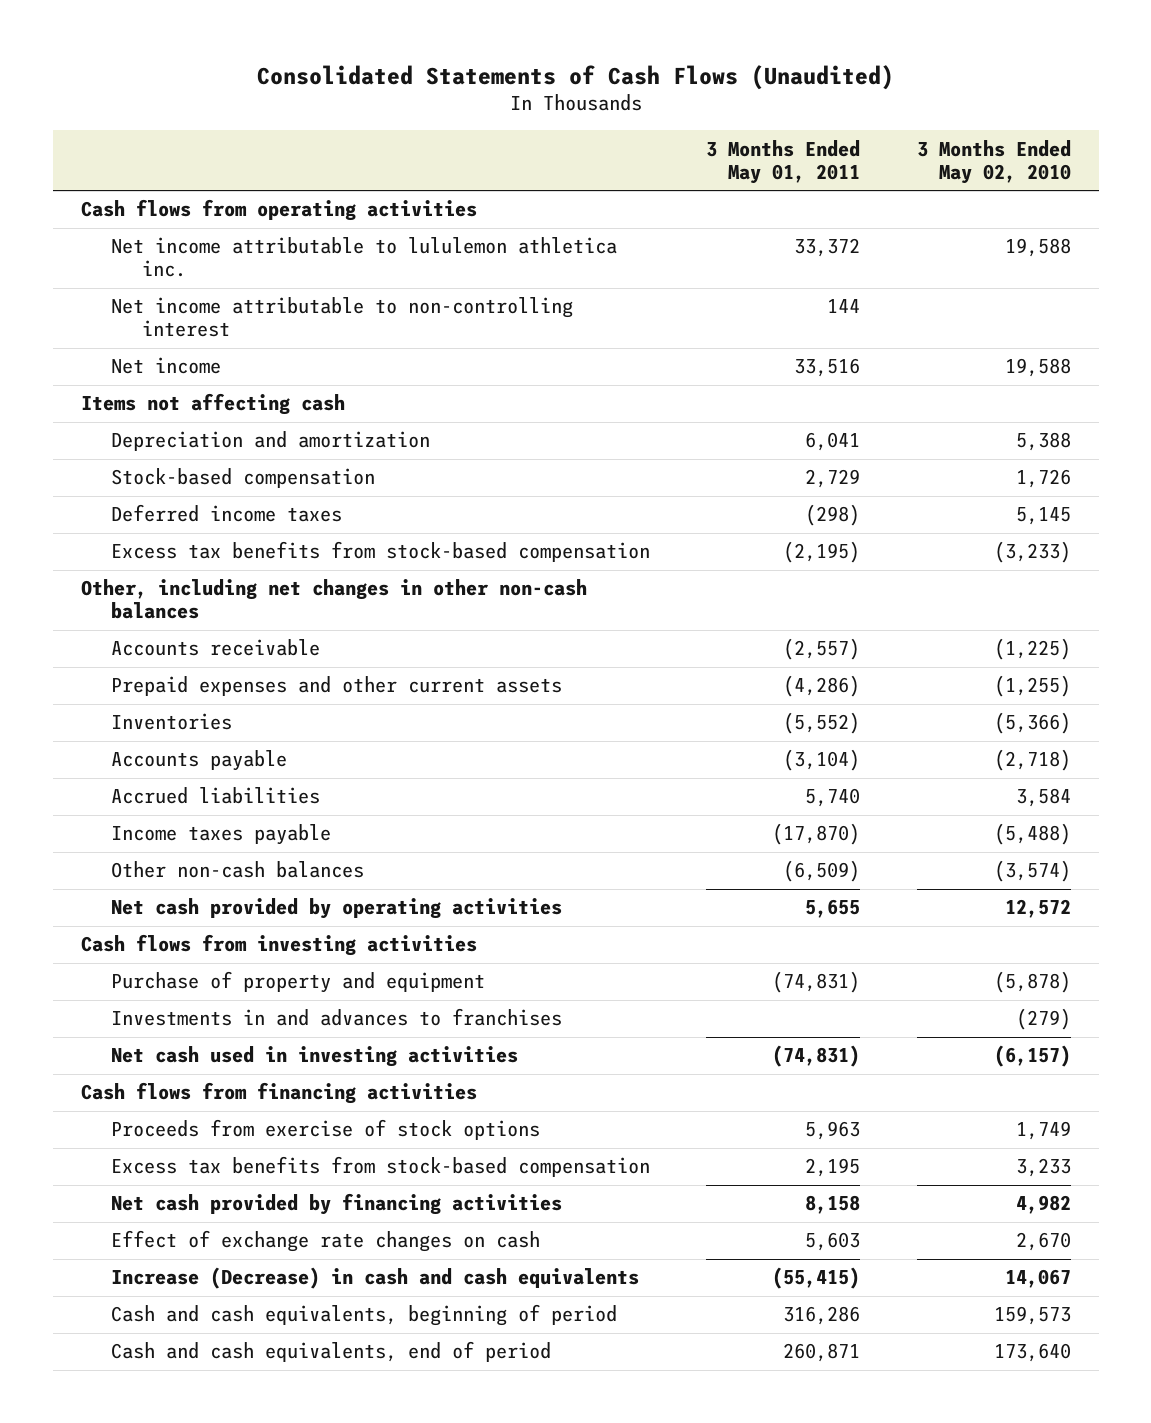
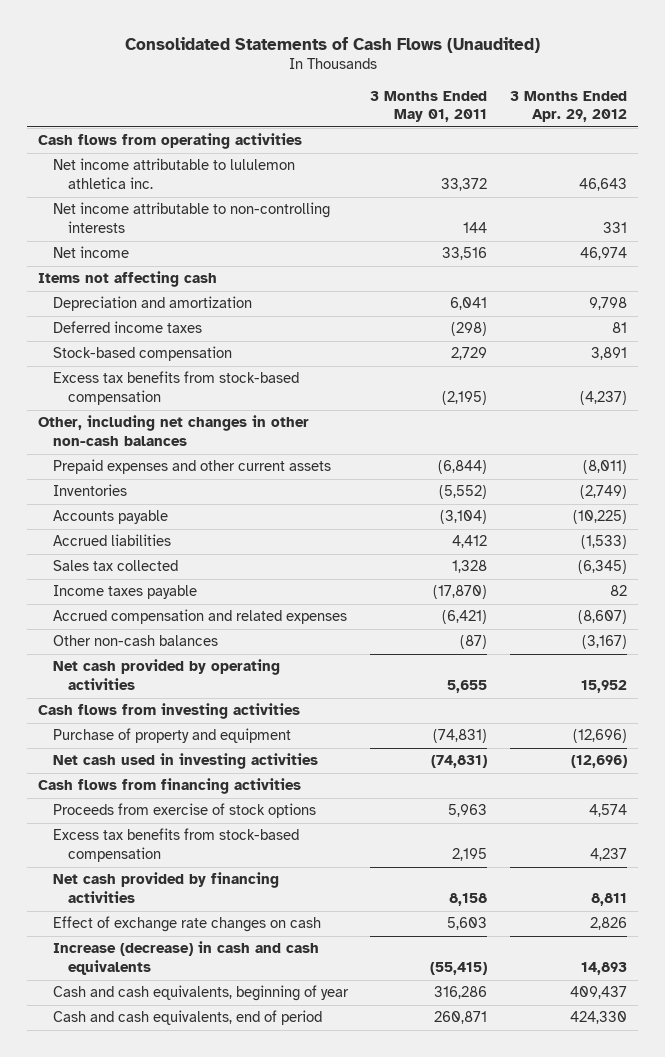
[916,139,1071,184] 3 Months Ended May 02, 2010 -> none
none -> [509,90,627,123] 3 Months Ended Apr. 29, 2012
[111,297,574,338] Net income attributable to non-controlling interest -> [53,202,331,233] Net income attributable to non-controlling interests
[111,468,376,489] Stock-based compensation -> [53,346,233,362] Stock-based compensation
[111,639,321,657] Accounts receivable -> none
[783,675,861,698] (4,286) -> [438,460,488,475] (6,844)
[805,788,861,808] 5,740 -> [452,535,488,549] 4,412
none -> [53,560,179,572] Sales tax collected
none -> [53,609,348,625] Accrued compensation and related expenses
[783,860,861,883] (6,509) -> [460,635,488,650] (87)
[111,1008,563,1027] Investments in and advances to franchises -> none
[111,1267,640,1290] Increase (Decrease) in cash and cash equivalents -> [53,941,320,975] Increase (decrease) in cash and cash equivalents
[111,1304,618,1327] Cash and cash equivalents, beginning of period -> [53,985,350,1002] Cash and cash equivalents, beginning of year

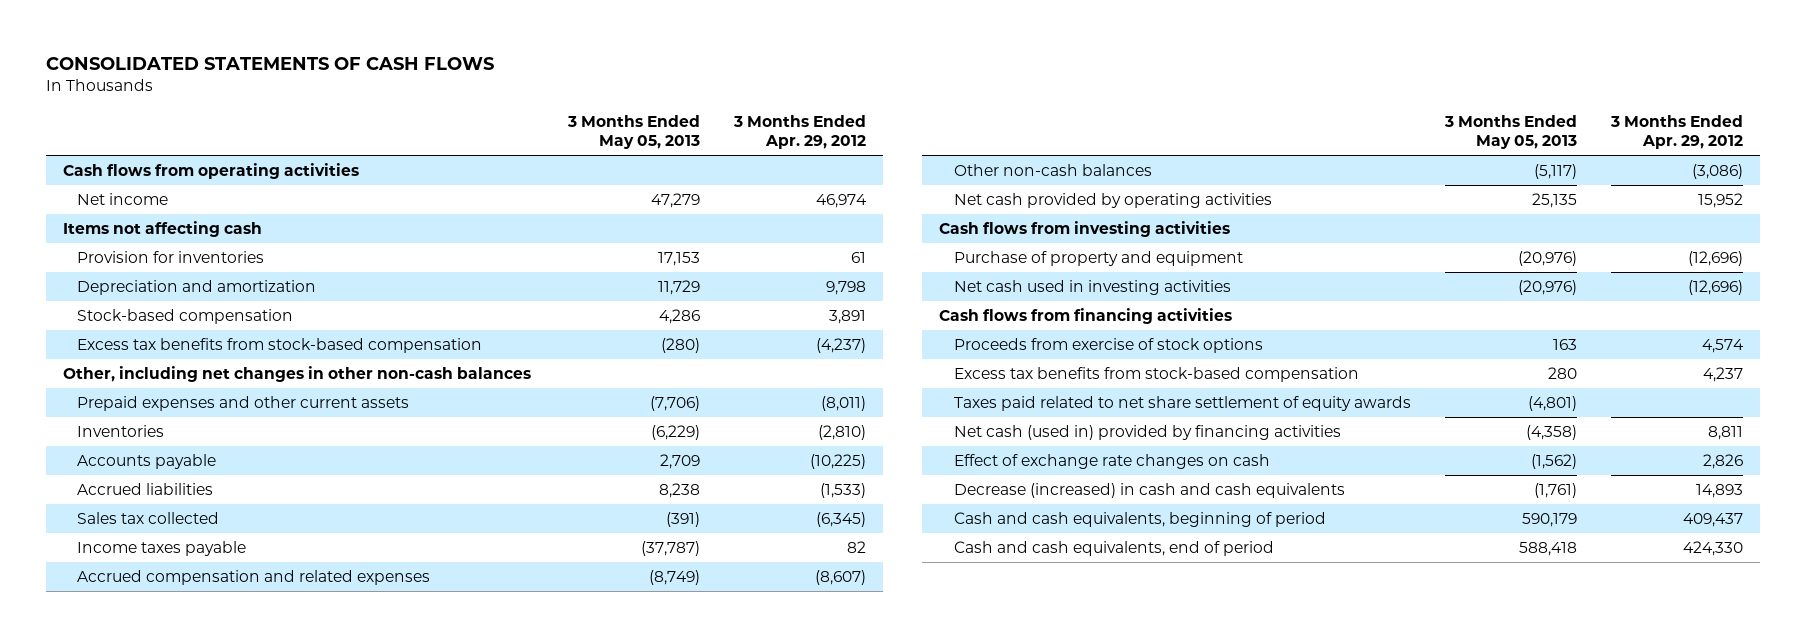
[124,36,540,53] Consolidated Statements of Cash Flows (Unaudited) -> [45,57,494,71] CONSOLIDATED STATEMENTS OF CASH FLOWS
[370,90,488,123] 3 Months Ended May 01, 2011 -> none
none -> [567,114,701,149] 3 Months Ended May 05, 2013
[53,158,296,189] Net income attributable to lululemon athletica inc. -> none
[53,202,331,233] Net income attributable to non-controlling interests -> none
none -> [77,251,265,264] Provision for inventories
[53,321,203,334] Deferred income taxes -> none
[579,485,627,500] (2,749) -> [818,425,867,441] (2,810)
[581,635,627,650] (3,167) -> [1691,164,1743,180] (3,086)
none -> [953,396,1411,412] Taxes paid related to net share settlement of equity awards
[53,872,280,903] Net cash provided by financing activities -> [953,425,1341,441] Net cash (used in) provided by financing activities
[53,941,320,975] Increase (decrease) in cash and cash equivalents -> [953,483,1345,499] Decrease (increased) in cash and cash equivalents
[53,985,350,1002] Cash and cash equivalents, beginning of year -> [953,512,1326,528] Cash and cash equivalents, beginning of period

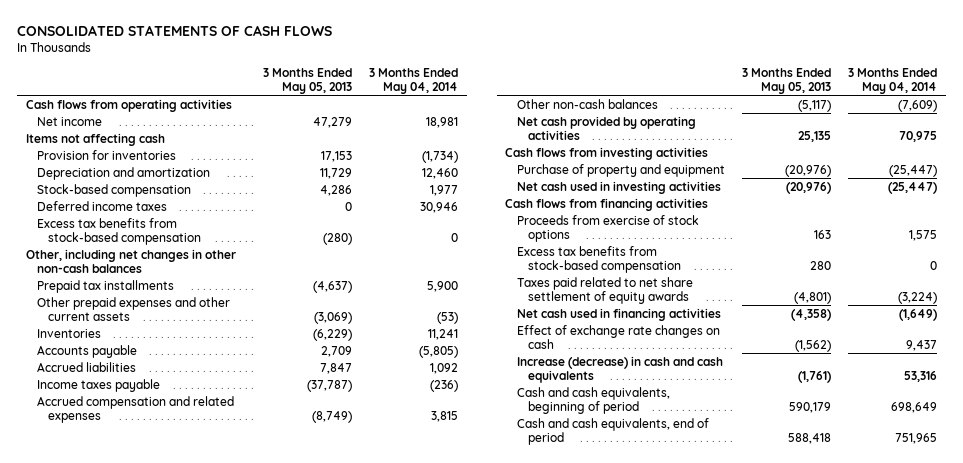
[733,114,867,149] 3 Months Ended Apr. 29, 2012 -> none
none -> [368,67,458,94] 3 Months Ended May 04, 2014
none -> [37,200,168,211] Deferred income taxes
none -> [37,279,175,293] Prepaid tax installments
[77,396,410,412] Prepaid expenses and other current assets -> [37,296,231,321] Other prepaid expenses and other current assets
[650,396,701,412] (7,706) -> [313,311,352,324] (3,069)
[77,512,220,525] Sales tax collected -> none
[659,483,701,499] 8,238 -> [319,362,352,374] 7,847
[953,425,1341,441] Net cash (used in) provided by financing activities -> [516,307,721,321] Net cash used in financing activities
[953,483,1345,499] Decrease (increased) in cash and cash equivalents -> [516,355,723,383] Increase (decrease) in cash and cash equivalents

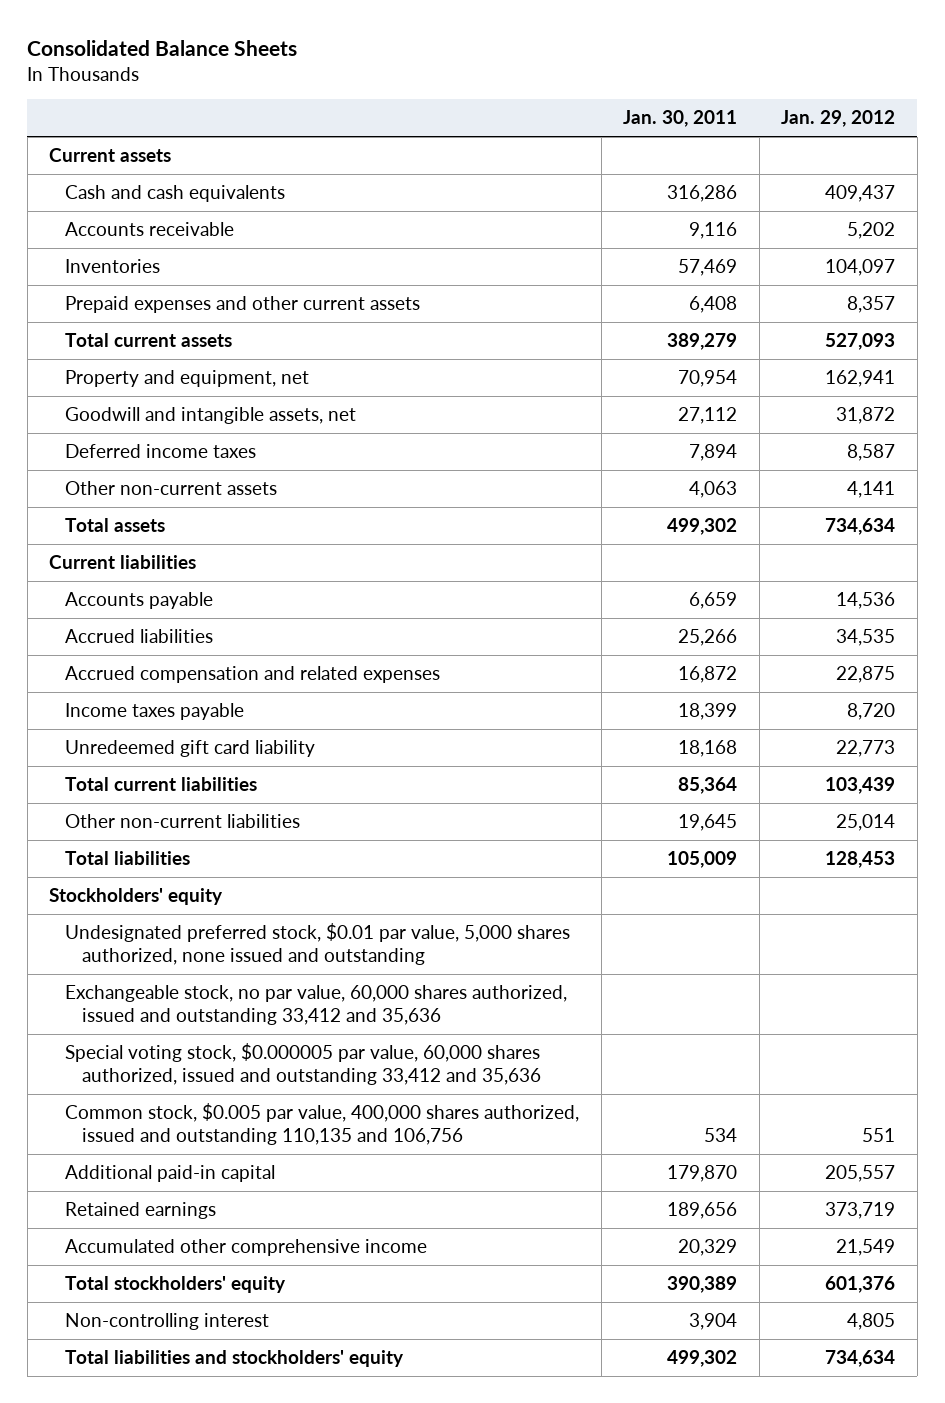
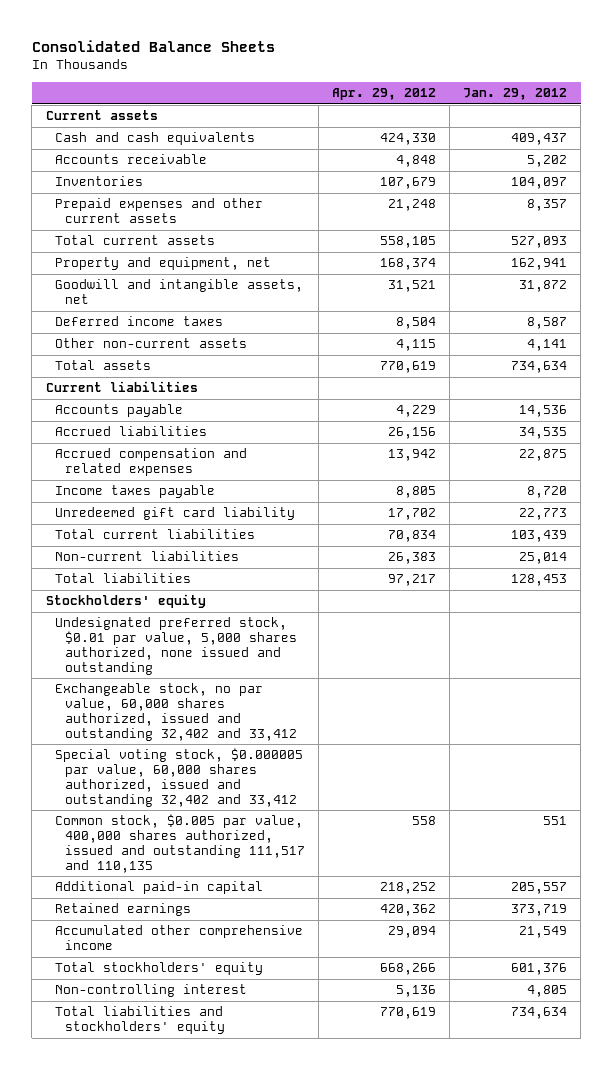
[623,110,738,128] Jan. 30, 2011 -> none
none -> [331,88,436,101] Apr. 29, 2012
[65,814,301,829] Other non-current liabilities -> [55,551,240,562] Non-current liabilities
[65,985,568,1026] Exchangeable stock, no par value, 60,000 shares authorized, issued and outstanding 33,412 and 35,636 -> [55,683,297,741] Exchangeable stock, no par value, 60,000 shares authorized, issued and outstanding 32,402 and 33,412
[65,1043,541,1086] Special voting stock, $0.000005 par value, 60,000 shares authorized, issued and outstanding 33,412 and 35,636 -> [55,748,304,807] Special voting stock, $0.000005 par value, 60,000 shares authorized, issued and outstanding 32,402 and 33,412
[65,1103,580,1146] Common stock, $0.005 par value, 400,000 shares authorized, issued and outstanding 110,135 and 106,756 -> [55,814,305,873] Common stock, $0.005 par value, 400,000 shares authorized, issued and outstanding 111,517 and 110,135

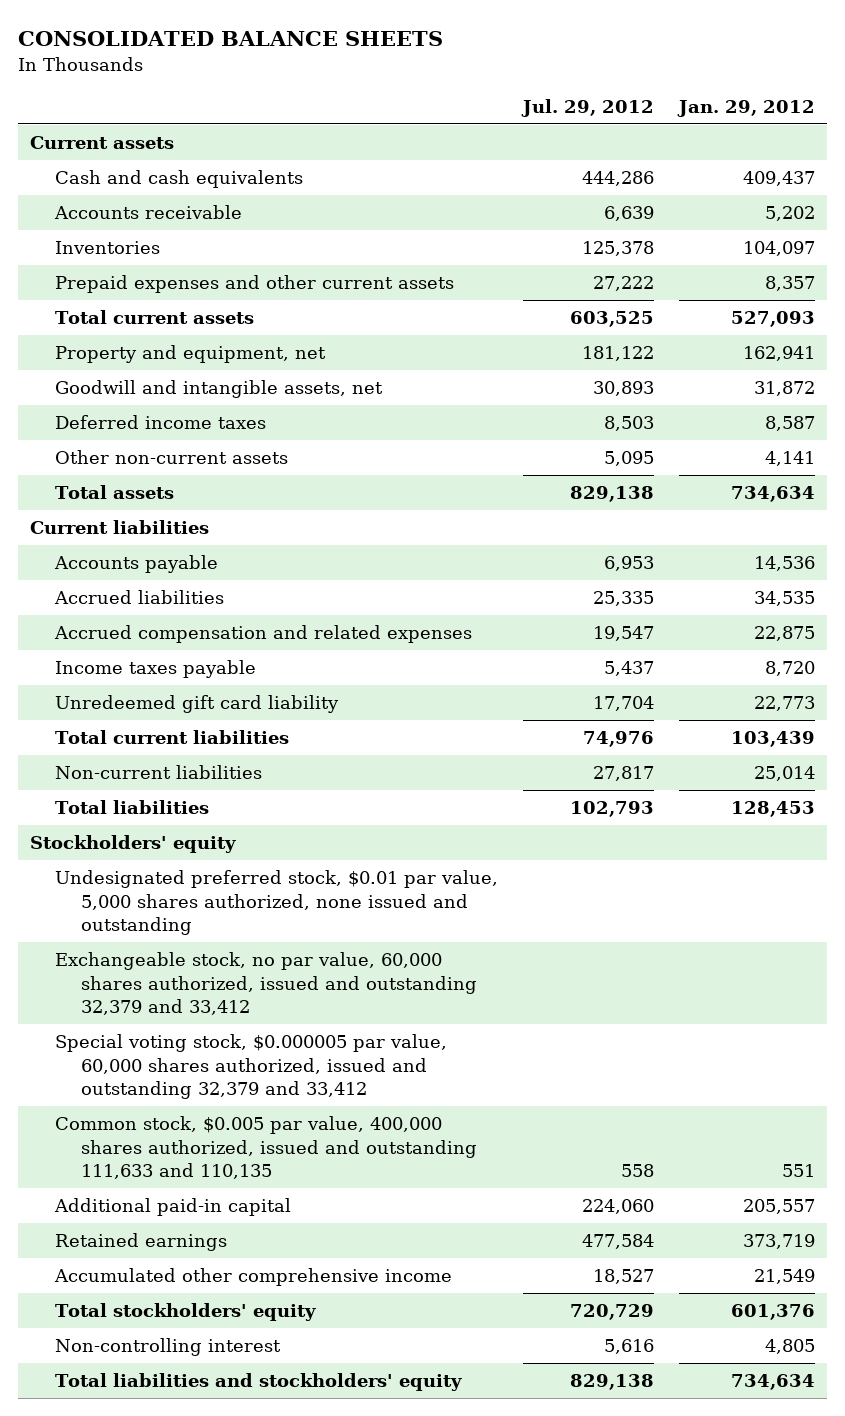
[31,39,275,52] Consolidated Balance Sheets -> [17,31,443,47] CONSOLIDATED BALANCE SHEETS
[331,88,436,101] Apr. 29, 2012 -> none
none -> [520,98,654,117] Jul. 29, 2012
[55,683,297,741] Exchangeable stock, no par value, 60,000 shares authorized, issued and outstanding 32,402 and 33,412 -> [55,952,477,1016] Exchangeable stock, no par value, 60,000 shares authorized, issued and outstanding 32,379 and 33,412
[55,748,304,807] Special voting stock, $0.000005 par value, 60,000 shares authorized, issued and outstanding 32,402 and 33,412 -> [55,1034,448,1100] Special voting stock, $0.000005 par value, 60,000 shares authorized, issued and outstanding 32,379 and 33,412
[55,814,305,873] Common stock, $0.005 par value, 400,000 shares authorized, issued and outstanding 111,517 and 110,135 -> [55,1116,477,1180] Common stock, $0.005 par value, 400,000 shares authorized, issued and outstanding 111,633 and 110,135

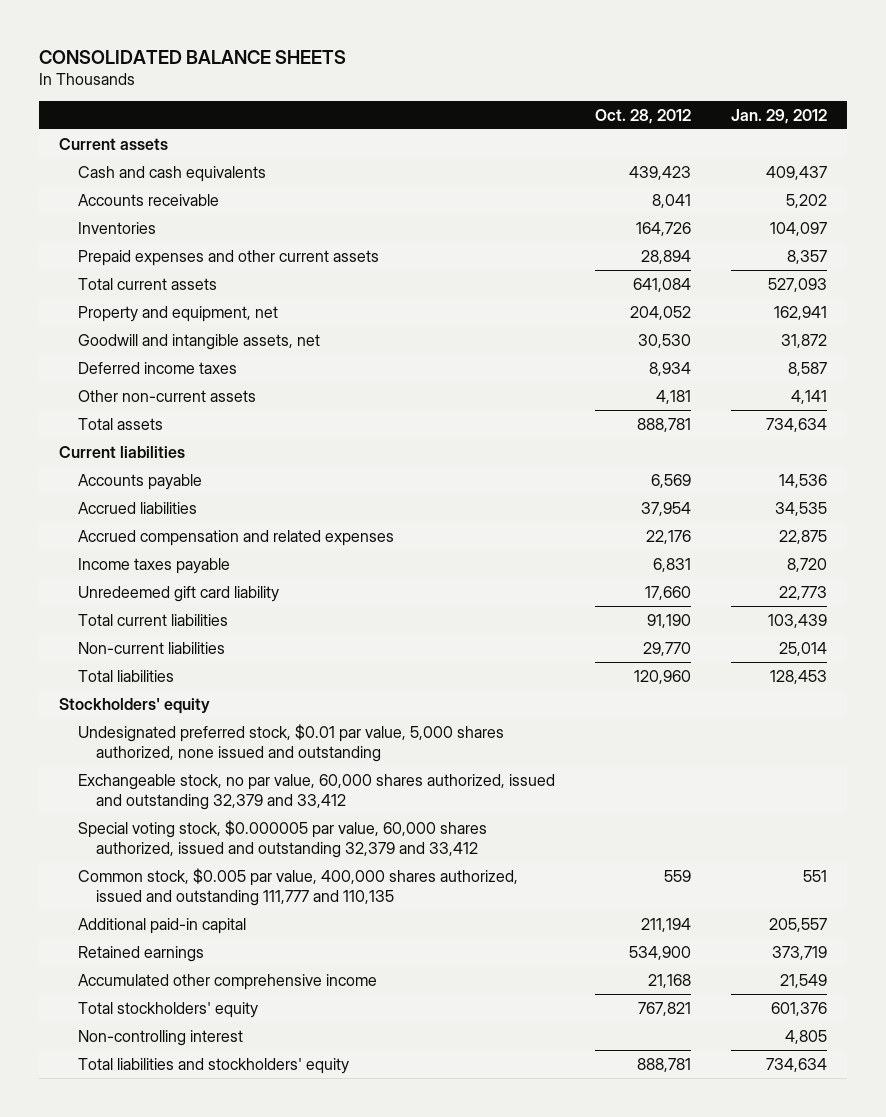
[520,98,654,117] Jul. 29, 2012 -> none
none -> [594,108,691,124] Oct. 28, 2012
[55,1116,477,1180] Common stock, $0.005 par value, 400,000 shares authorized, issued and outstanding 111,633 and 110,135 -> [77,867,518,906] Common stock, $0.005 par value, 400,000 shares authorized, issued and outstanding 111,777 and 110,135

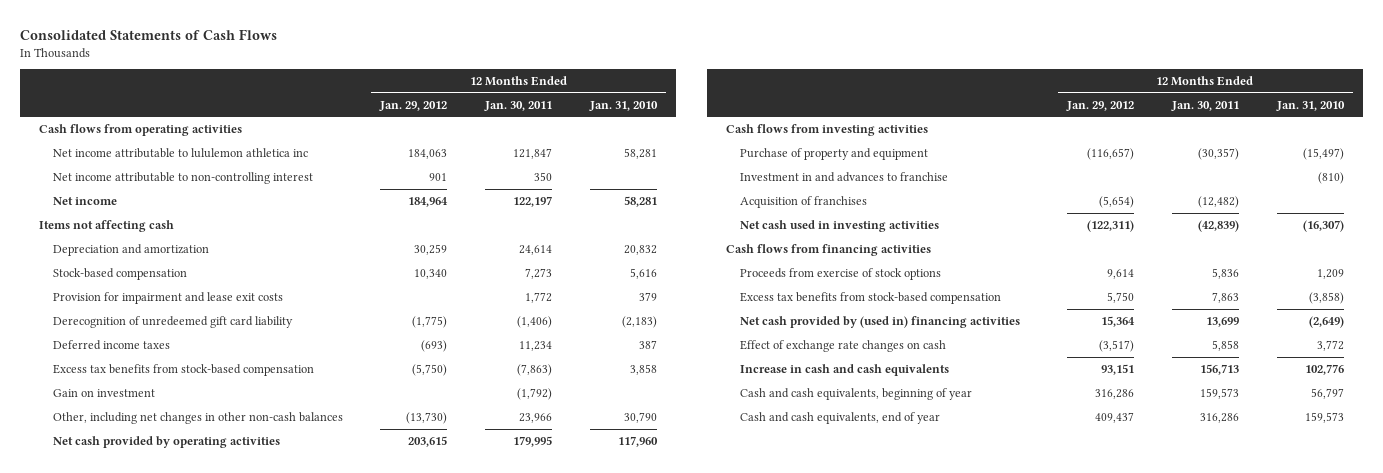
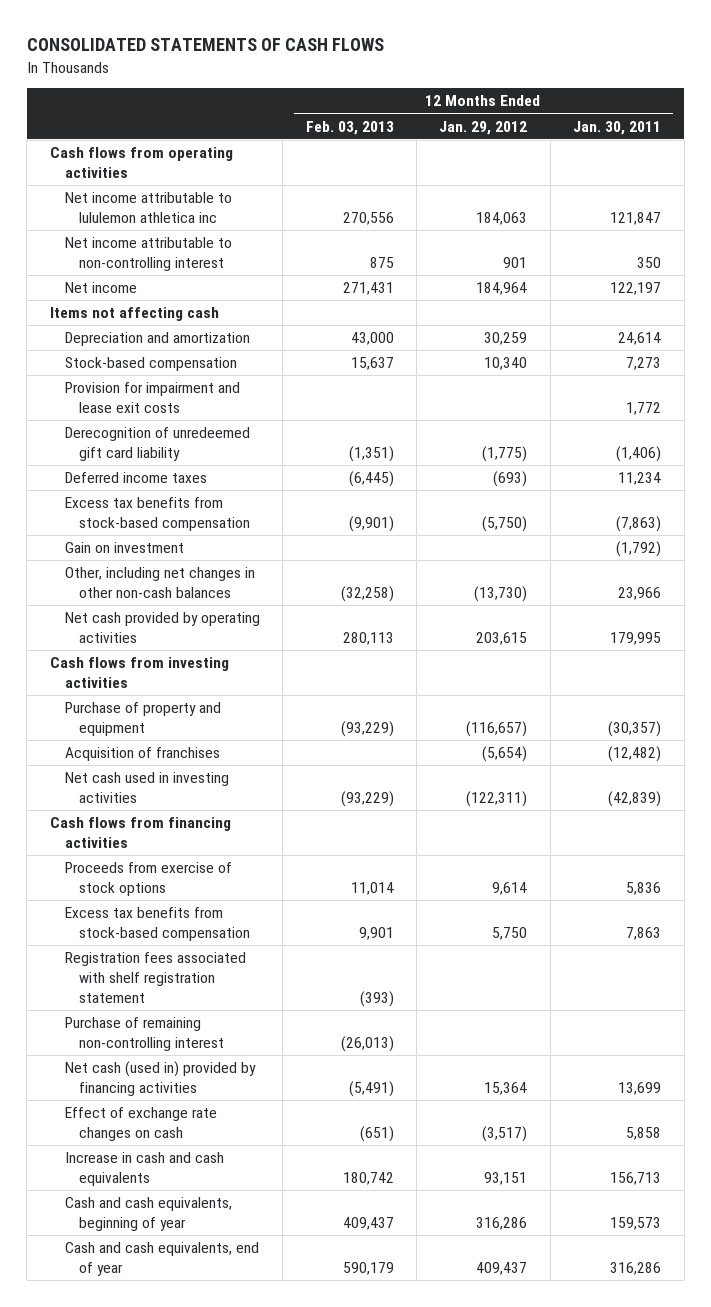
[20,28,278,40] Consolidated Statements of Cash Flows -> [26,38,384,52] CONSOLIDATED STATEMENTS OF CASH FLOWS
[588,100,658,111] Jan. 31, 2010 -> none
none -> [305,120,394,135] Feb. 03, 2013
[739,171,948,182] Investment in and advances to franchise -> none
none -> [64,952,246,1004] Registration fees associated with shelf registration statement
none -> [64,1017,225,1052] Purchase of remaining non-controlling interest
[739,315,1020,328] Net cash provided by (used in) financing activities -> [64,1061,256,1097] Net cash (used in) provided by financing activities

